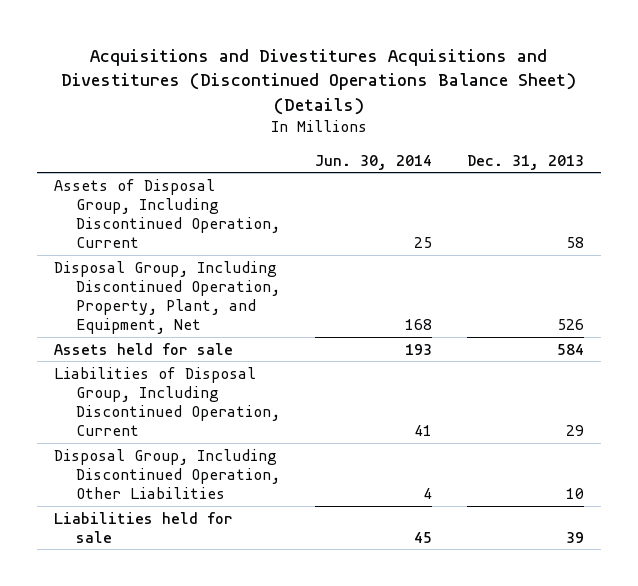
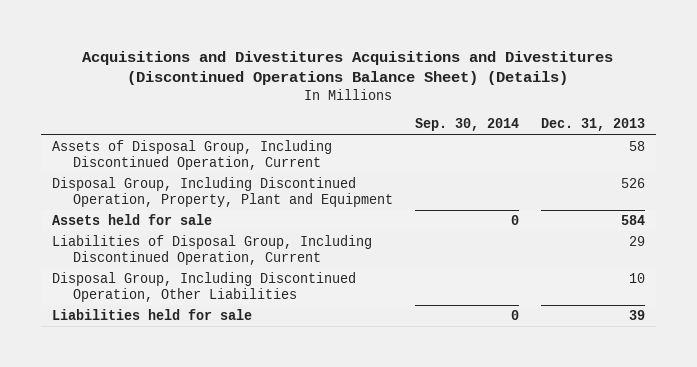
[314,154,432,170] Jun. 30, 2014 -> none
none -> [414,118,519,132] Sep. 30, 2014
[54,260,280,335] Disposal Group, Including Discontinued Operation, Property, Plant, and Equipment, Net -> [52,176,393,207] Disposal Group, Including Discontinued Operation, Property, Plant and Equipment

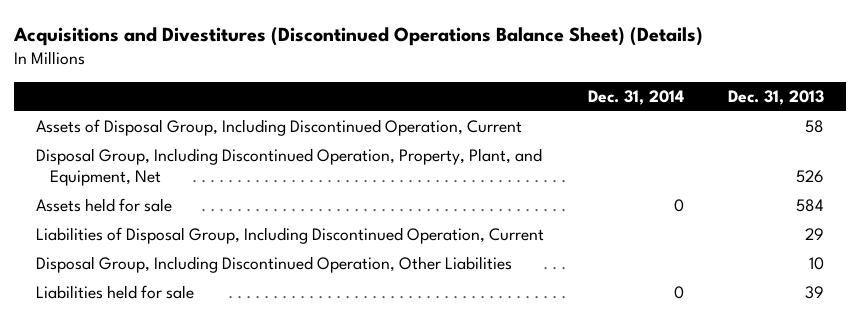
[82,50,614,86] Acquisitions and Divestitures Acquisitions and Divestitures (Discontinued Operations Balance Sheet) (Details) -> [13,26,704,46] Acquisitions and Divestitures (Discontinued Operations Balance Sheet) (Details)
[414,118,519,132] Sep. 30, 2014 -> none
none -> [588,89,685,105] Dec. 31, 2014
[52,176,393,207] Disposal Group, Including Discontinued Operation, Property, Plant and Equipment -> [36,148,543,186] Disposal Group, Including Discontinued Operation, Property, Plant, and Equipment, Net

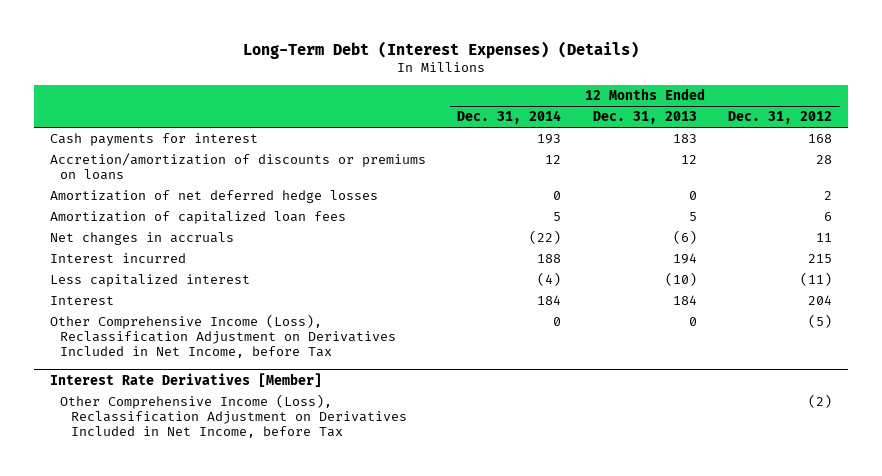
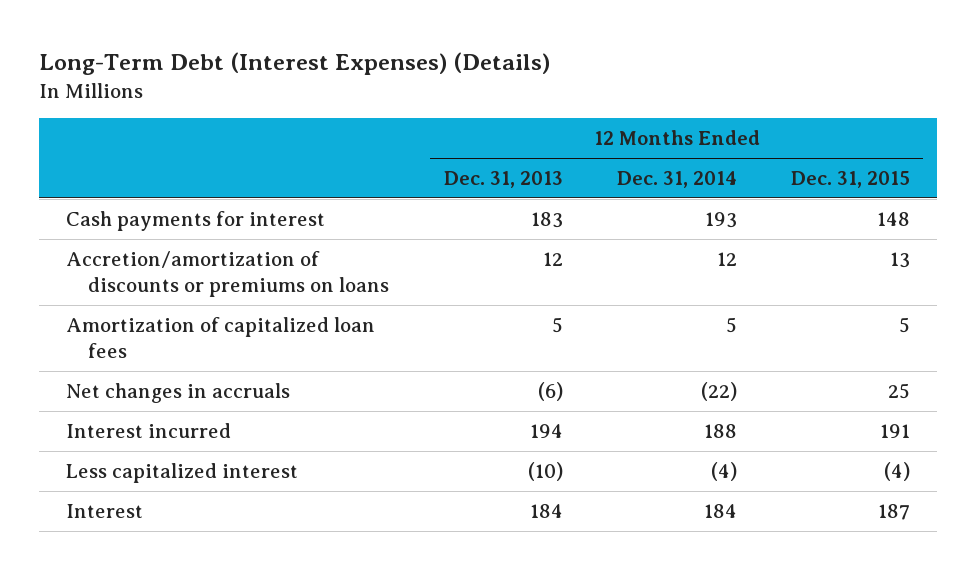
[728,111,833,125] Dec. 31, 2012 -> none
none -> [790,171,910,189] Dec. 31, 2015
[50,190,379,204] Amortization of net deferred hedge losses -> none
[50,314,397,359] Other Comprehensive Income (Loss), Reclassification Adjustment on Derivatives Included in Net Income, before Tax -> none
[50,372,323,387] Interest Rate Derivatives [Member] -> none
[60,394,407,439] Other Comprehensive Income (Loss), Reclassification Adjustment on Derivatives Included in Net Income, before Tax -> none

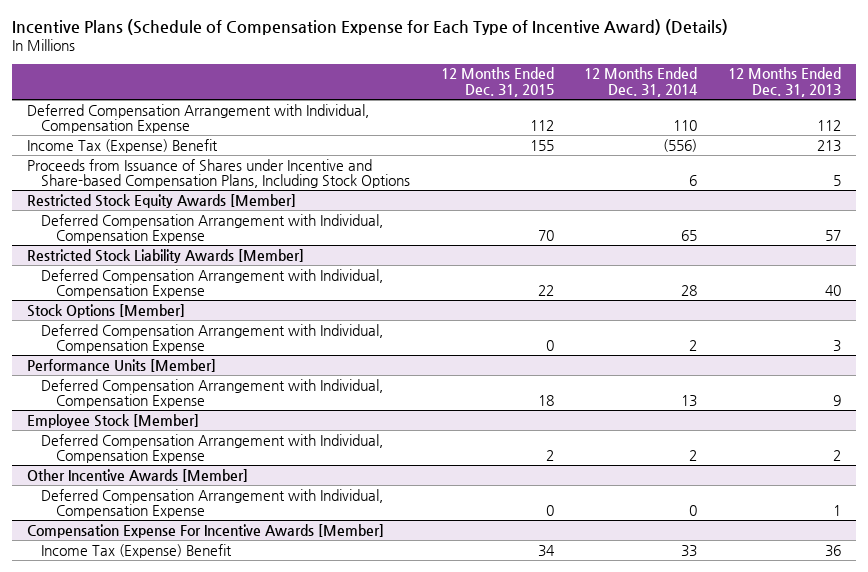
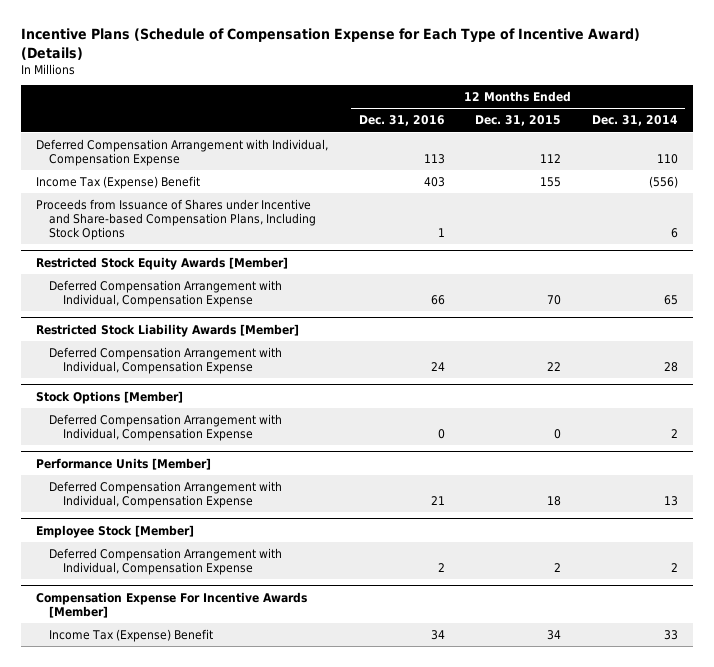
[727,67,841,98] 12 Months Ended Dec. 31, 2013 -> none
none -> [358,115,445,127] Dec. 31, 2016
[26,468,248,482] Other Incentive Awards [Member] -> none
[41,488,384,519] Deferred Compensation Arrangement with Individual, Compensation Expense -> none

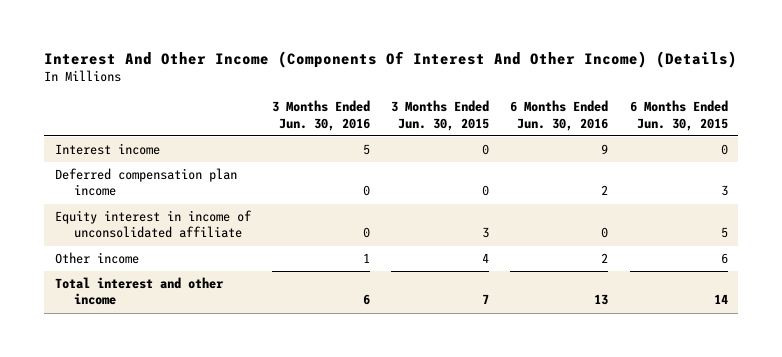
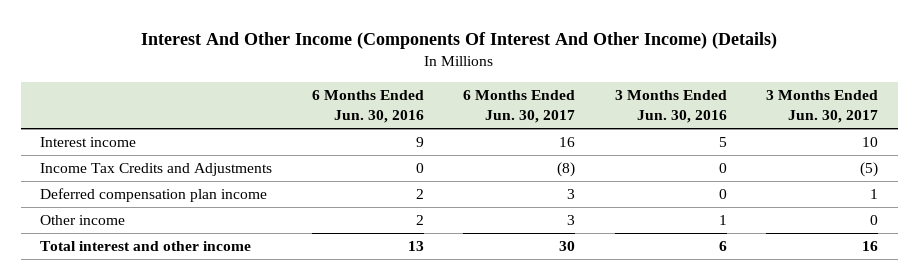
[391,100,490,131] 3 Months Ended Jun. 30, 2015 -> none
[629,100,728,131] 6 Months Ended Jun. 30, 2015 -> none
none -> [463,89,576,124] 6 Months Ended Jun. 30, 2017
none -> [766,89,879,124] 3 Months Ended Jun. 30, 2017
none -> [40,163,273,177] Income Tax Credits and Adjustments
[54,210,252,239] Equity interest in income of unconsolidated affiliate -> none

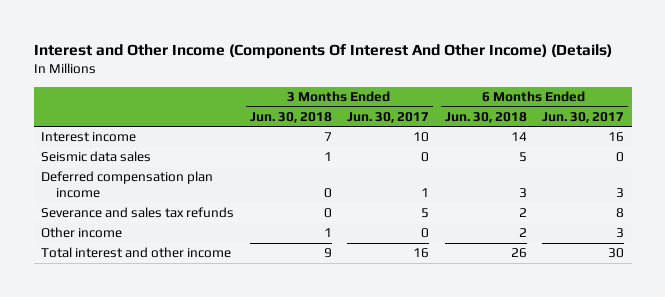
[141,31,778,49] Interest And Other Income (Components Of Interest And Other Income) (Details) -> [33,43,612,59] Interest and Other Income (Components Of Interest And Other Income) (Details)
[311,89,424,124] 6 Months Ended Jun. 30, 2016 -> none
[614,89,727,124] 3 Months Ended Jun. 30, 2016 -> none
none -> [249,111,332,123] Jun. 30, 2018
none -> [444,111,527,123] Jun. 30, 2018
[40,163,273,177] Income Tax Credits and Adjustments -> none
none -> [41,151,152,163] Seismic data sales
none -> [41,207,235,219] Severance and sales tax refunds

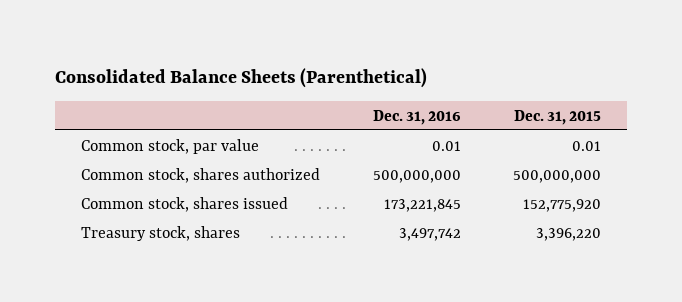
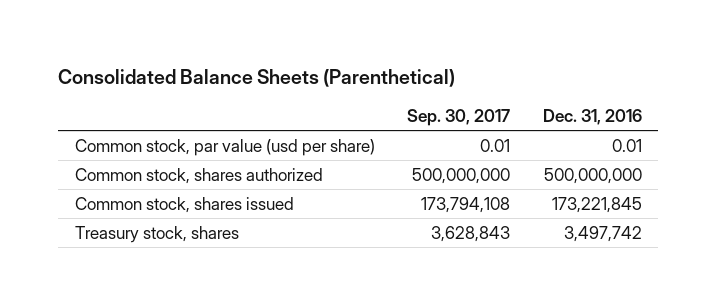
[513,109,601,125] Dec. 31, 2015 -> none
none -> [407,108,511,126] Sep. 30, 2017
[81,138,260,154] Common stock, par value -> [74,138,375,156] Common stock, par value (usd per share)

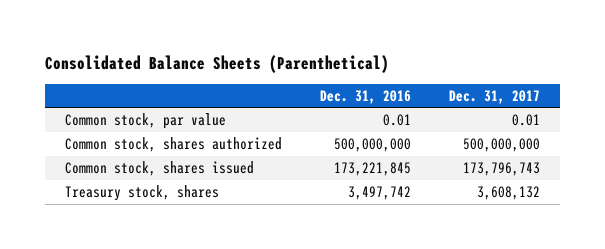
[407,108,511,126] Sep. 30, 2017 -> none
none -> [449,89,541,104] Dec. 31, 2017
[74,138,375,156] Common stock, par value (usd per share) -> [64,113,226,130] Common stock, par value

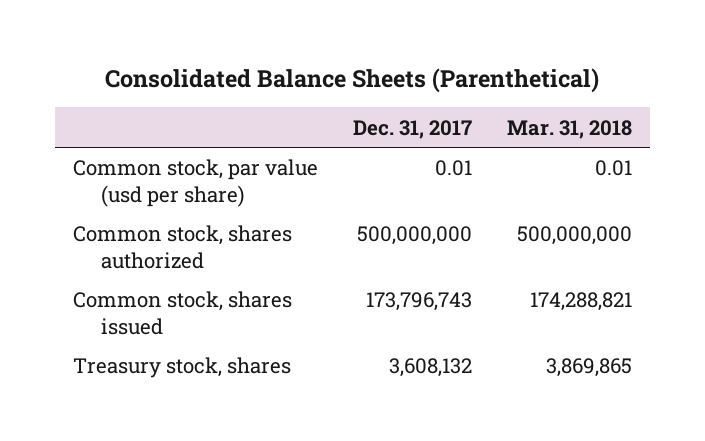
[320,89,412,104] Dec. 31, 2016 -> none
none -> [507,119,633,139] Mar. 31, 2018
[64,113,226,130] Common stock, par value -> [72,159,318,207] Common stock, par value (usd per share)

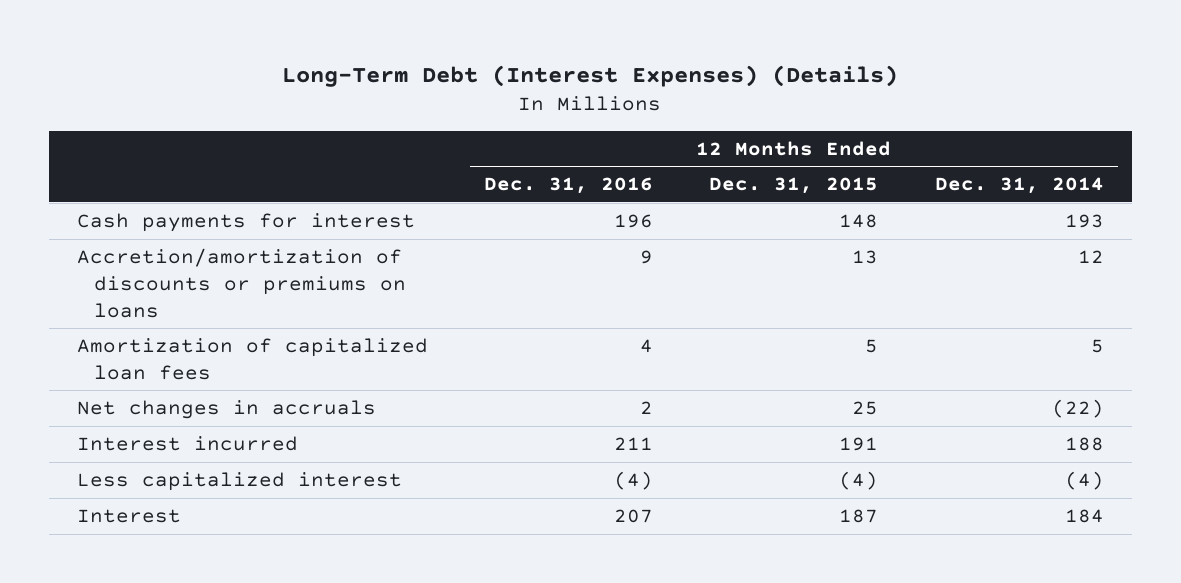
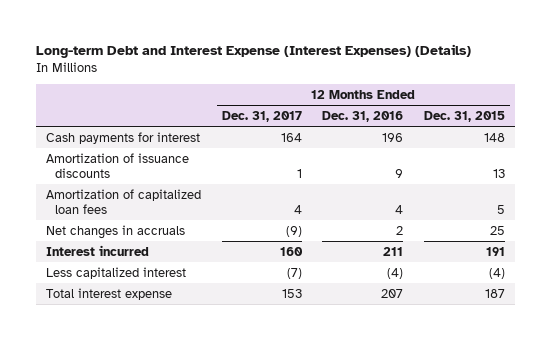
[282,64,899,87] Long-Term Debt (Interest Expenses) (Details) -> [36,44,472,59] Long-term Debt and Interest Expense (Interest Expenses) (Details)
[934,177,1104,195] Dec. 31, 2014 -> none
none -> [221,110,302,122] Dec. 31, 2017
[77,247,406,318] Accretion/amortization of discounts or premiums on loans -> [46,152,190,178] Amortization of issuance discounts
[77,508,182,523] Interest -> [46,287,173,300] Total interest expense

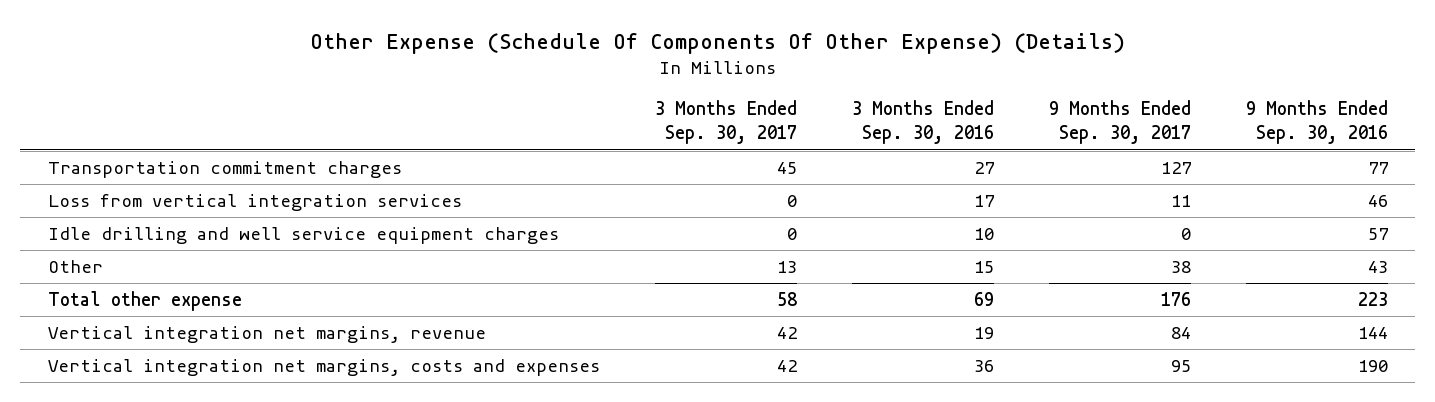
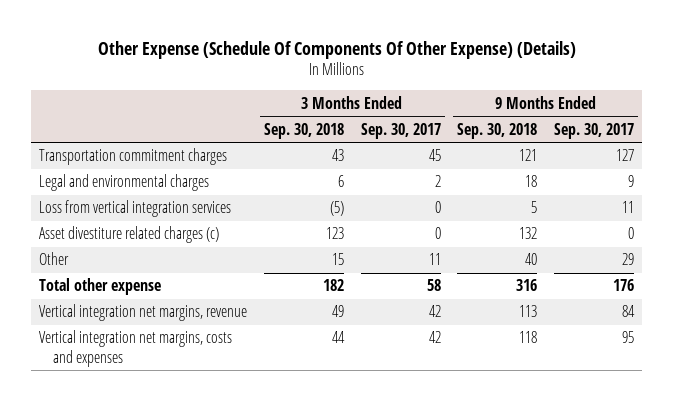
[851,100,994,145] 3 Months Ended Sep. 30, 2016 -> none
[1245,100,1388,145] 9 Months Ended Sep. 30, 2016 -> none
none -> [263,122,344,139] Sep. 30, 2018
none -> [457,122,538,139] Sep. 30, 2018
none -> [39,174,210,192] Legal and environmental charges
[47,226,559,244] Idle drilling and well service equipment charges -> none
none -> [39,226,220,244] Asset divestiture related charges (c)
[776,260,797,273] 13 -> [428,253,441,266] 11
[1170,260,1191,273] 38 -> [622,253,635,266] 29

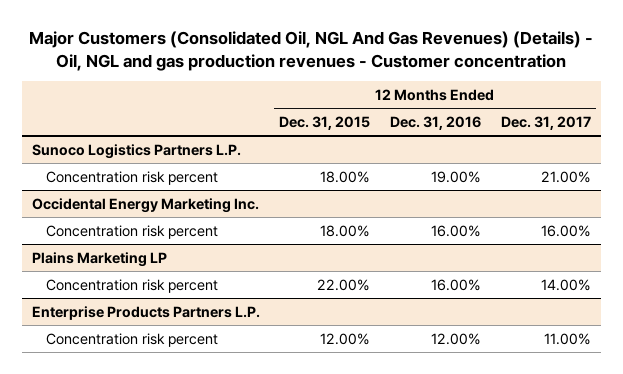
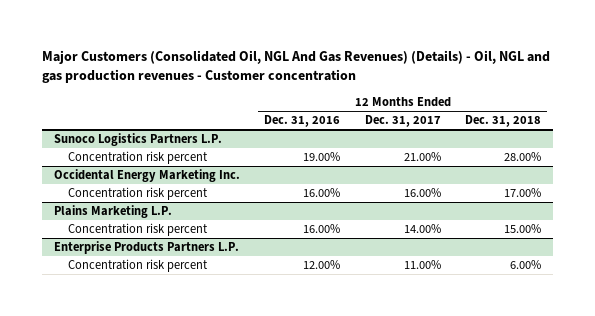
[279,116,371,131] Dec. 31, 2015 -> none
none -> [464,115,541,128] Dec. 31, 2018
[31,251,167,267] Plains Marketing LP -> [54,205,173,219] Plains Marketing L.P.

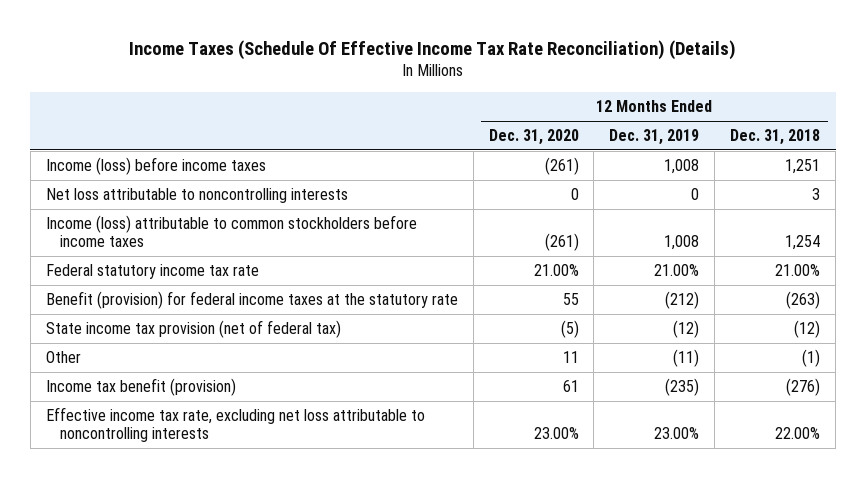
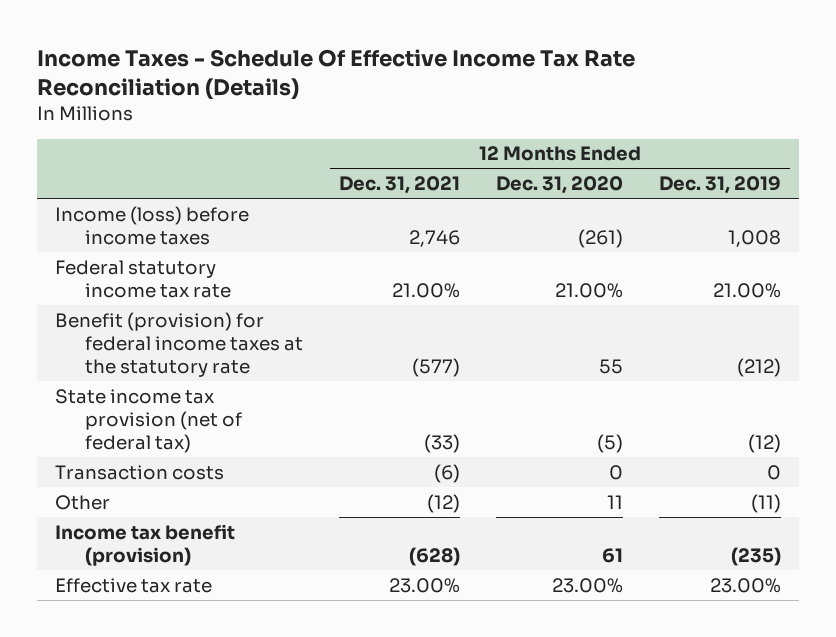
[128,39,736,60] Income Taxes (Schedule Of Effective Income Tax Rate Reconciliation) (Details) -> [37,49,636,100] Income Taxes - Schedule Of Effective Income Tax Rate Reconciliation (Details)
[730,129,821,146] Dec. 31, 2018 -> none
none -> [338,176,460,195] Dec. 31, 2021
[45,188,348,204] Net loss attributable to noncontrolling interests -> none
[45,215,417,248] Income (loss) attributable to common stockholders before income taxes -> none
none -> [55,464,225,480] Transaction costs
[45,407,425,443] Effective income tax rate, excluding net loss attributable to noncontrolling interests -> [55,577,213,593] Effective tax rate

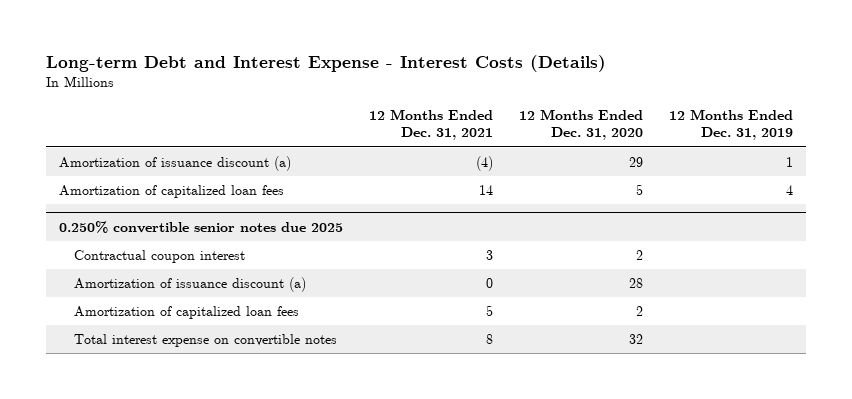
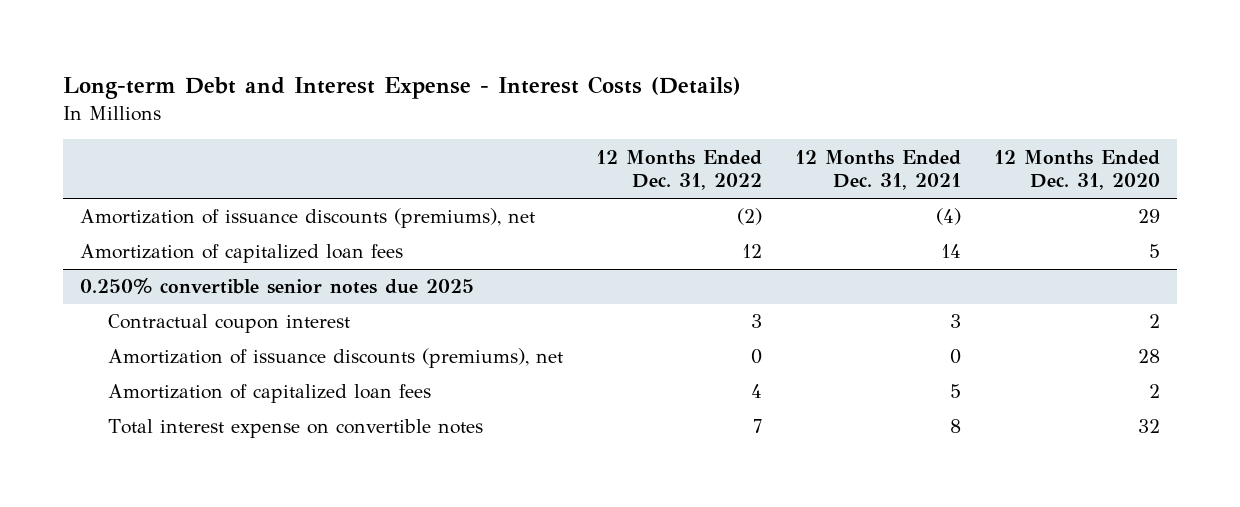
[669,109,794,141] 12 Months Ended Dec. 31, 2019 -> none
none -> [595,149,762,191] 12 Months Ended Dec. 31, 2022
[58,156,291,172] Amortization of issuance discount (a) -> [79,208,535,229] Amortization of issuance discounts (premiums), net
[74,277,307,293] Amortization of issuance discount (a) -> [107,348,563,369] Amortization of issuance discounts (premiums), net

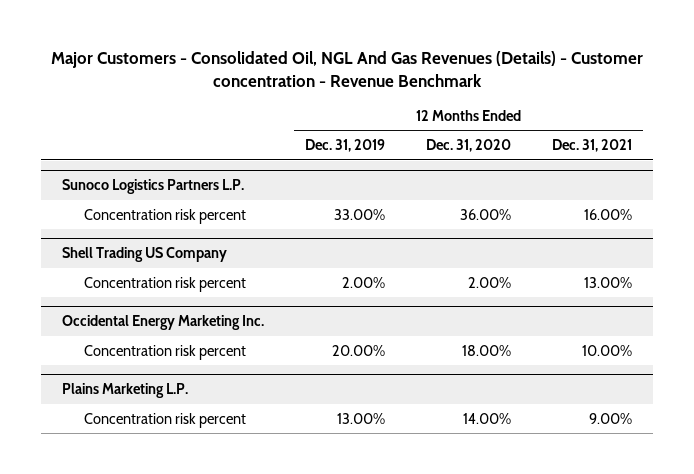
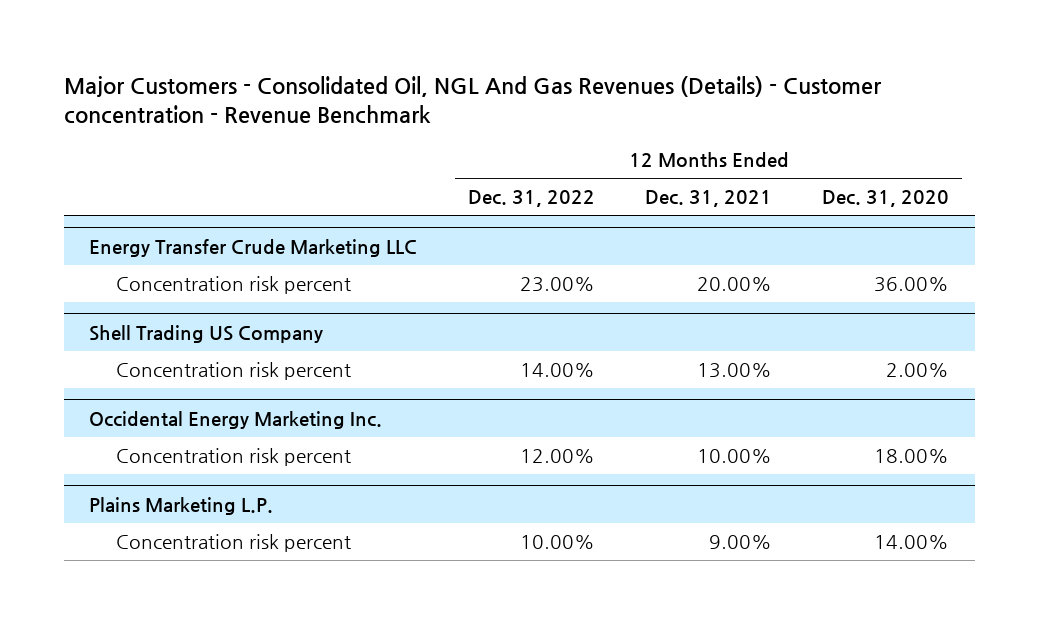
[304,139,385,153] Dec. 31, 2019 -> none
none -> [467,190,595,208] Dec. 31, 2022
[61,179,244,195] Sunoco Logistics Partners L.P. -> [89,238,418,257] Energy Transfer Crude Marketing LLC
[584,208,633,220] 16.00% -> [697,277,773,292] 20.00%

